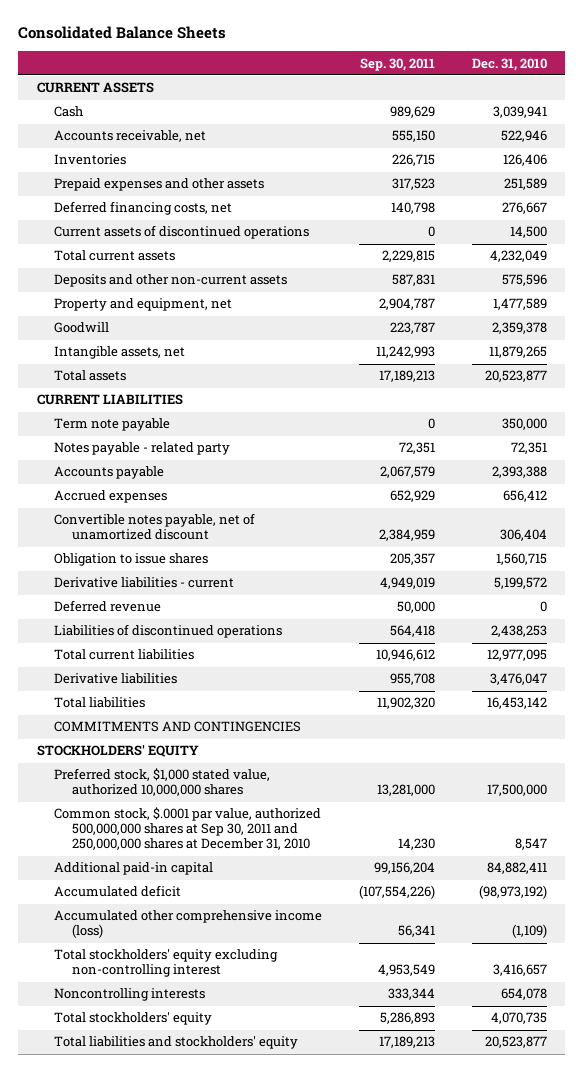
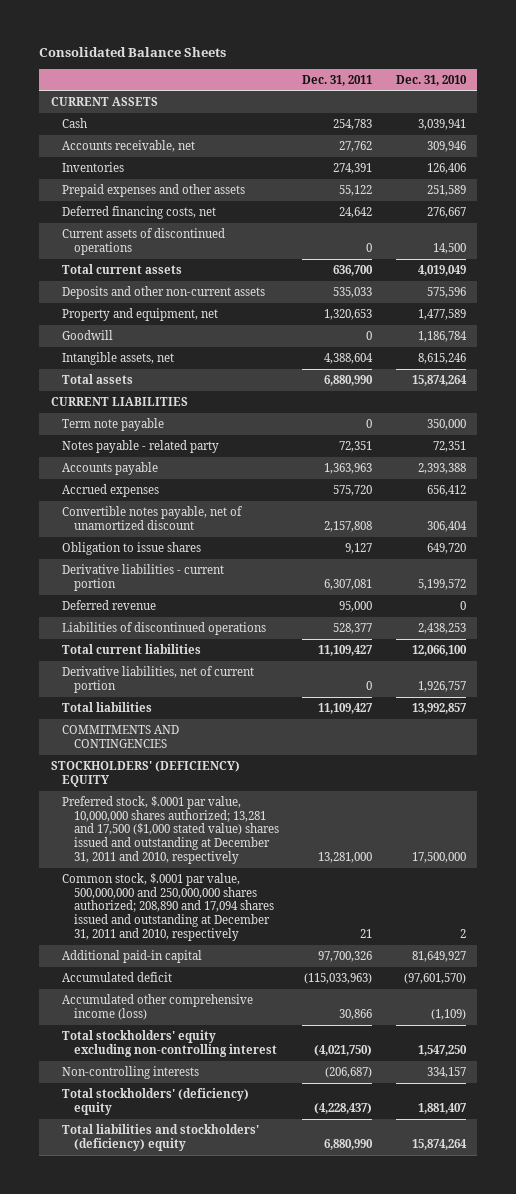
[359,57,435,71] Sep. 30, 2011 -> none
none -> [302,74,373,86] Dec. 31, 2011
[500,130,547,143] 522,946 -> [426,141,466,153] 309,946
[489,250,547,263] 4,232,049 -> [417,265,466,277] 4,019,049
[491,322,547,335] 2,359,378 -> [417,331,467,343] 1,186,784
[488,346,547,359] 11,879,265 -> [417,353,466,365] 8,615,246
[484,370,547,383] 20,523,877 -> [411,375,467,387] 15,874,264
[495,553,547,566] 1,560,715 -> [426,543,466,555] 649,720
[54,577,235,589] Derivative liabilities - current -> [62,564,225,591] Derivative liabilities - current portion
[486,649,547,662] 12,977,095 -> [411,645,467,657] 12,066,100
[54,673,178,685] Derivative liabilities -> [62,666,255,693] Derivative liabilities, net of current portion
[489,673,547,686] 3,476,047 -> [417,680,466,692] 1,926,757
[486,697,547,710] 16,453,142 -> [411,703,467,715] 13,992,857
[36,745,199,758] STOCKHOLDERS' EQUITY -> [50,761,240,787] STOCKHOLDERS' (DEFICIENCY) EQUITY
[54,768,271,797] Preferred stock, $1,000 stated value, authorized 10,000,000 shares -> [62,796,280,864] Preferred stock, $.0001 par value, 10,000,000 shares authorized; 13,281 and 17,500 ($1,000 stated value) shares issued and outstanding at December 31, 2011 and 2010, respectively
[54,807,322,851] Common stock, $.0001 par value, authorized 500,000,000 shares at Sep 30, 2011 and 250,000,000 shares at December 31, 2010 -> [62,873,275,941] Common stock, $.0001 par value, 500,000,000 and 250,000,000 shares authorized; 208,890 and 17,094 shares issued and outstanding at December 31, 2011 and 2010, respectively
[514,838,547,851] 8,547 -> [459,928,466,938] 2
[486,862,547,875] 84,882,411 -> [411,951,466,963] 81,649,927
[478,885,547,900] (98,973,192) -> [403,973,466,985] (97,601,570)
[492,964,547,977] 3,416,657 -> [417,1044,467,1056] 1,547,250
[54,988,206,1002] Noncontrolling interests -> [62,1066,200,1080] Non-controlling interests
[500,988,547,1001] 654,078 -> [426,1067,466,1079] 334,157
[54,1012,213,1026] Total stockholders' equity -> [62,1088,250,1115] Total stockholders' (deficiency) equity
[490,1012,547,1025] 4,070,735 -> [417,1102,467,1114] 1,881,407
[54,1036,299,1050] Total liabilities and stockholders' equity -> [62,1124,260,1151] Total liabilities and stockholders' (deficiency) equity
[484,1036,547,1049] 20,523,877 -> [411,1138,467,1150] 15,874,264

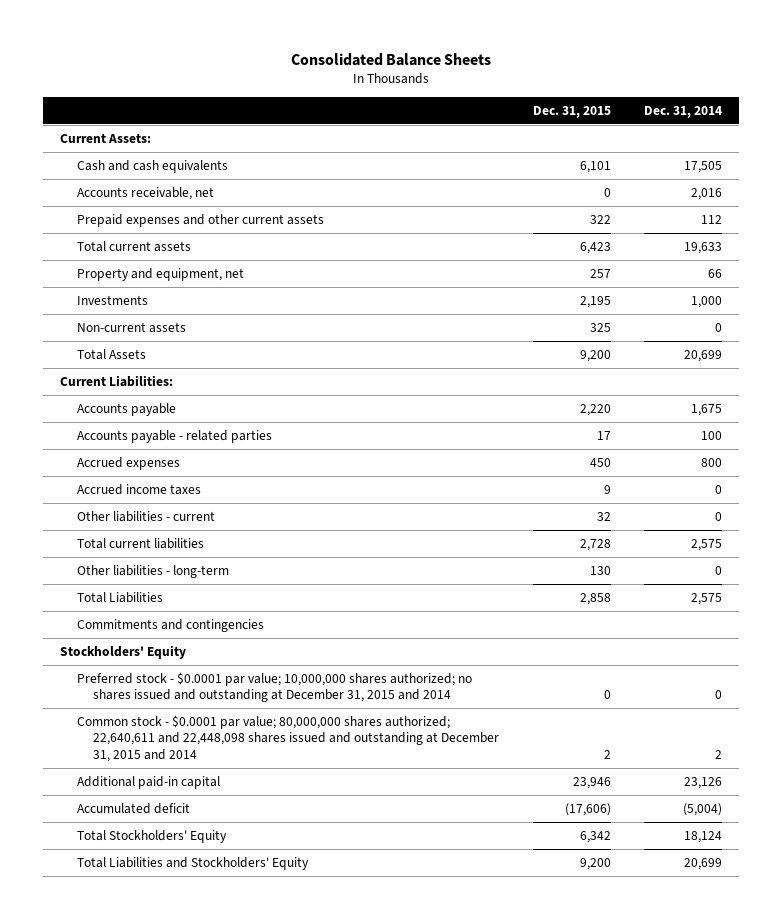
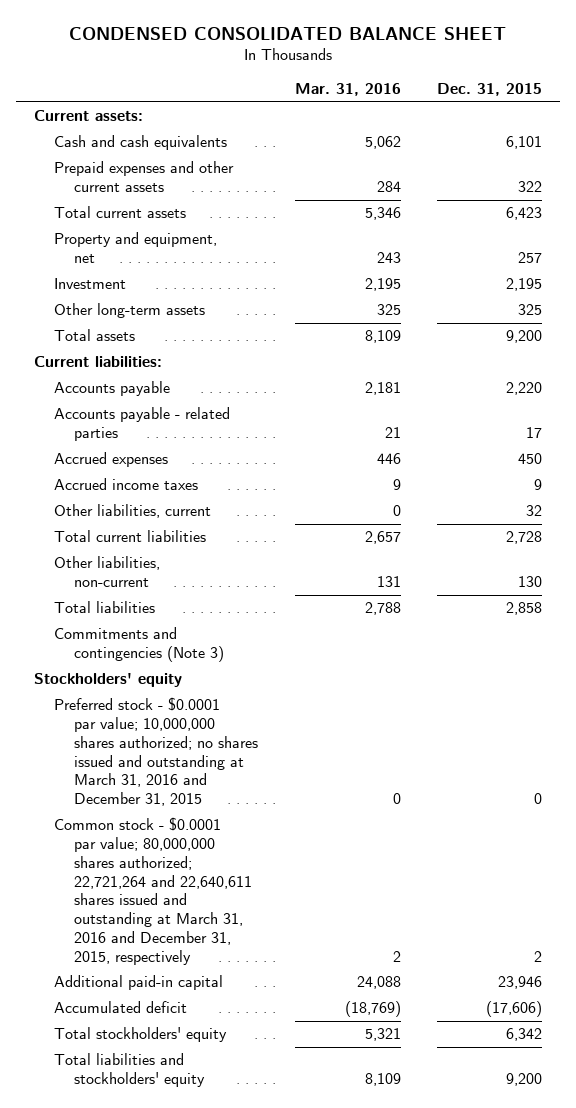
[291,52,492,66] Consolidated Balance Sheets -> [69,26,507,40] CONDENSED CONSOLIDATED BALANCE SHEET
[644,105,723,118] Dec. 31, 2014 -> none
none -> [294,82,401,96] Mar. 31, 2016
[60,132,152,143] Current Assets: -> [33,110,143,122] Current assets:
[76,186,214,200] Accounts receivable, net -> none
[76,294,148,305] Investments -> [54,278,127,290] Investment
[76,321,186,333] Non-current assets -> [54,303,206,319] Other long-term assets
[76,348,146,360] Total Assets -> [54,329,136,342] Total assets
[60,374,174,387] Current Liabilities: -> [33,356,162,368] Current liabilities:
[76,510,215,522] Other liabilities - current -> [54,504,212,519] Other liabilities, current
[76,564,229,578] Other liabilities - long-term -> [54,556,161,588] Other liabilities, non-current
[76,591,163,603] Total Liabilities -> [54,601,156,614] Total liabilities
[76,618,264,632] Commitments and contingencies -> [54,627,225,663] Commitments and contingencies (Note 3)
[60,644,187,659] Stockholders' Equity -> [33,673,182,688] Stockholders' equity
[76,671,472,703] Preferred stock - $0.0001 par value; 10,000,000 shares authorized; no shares issued and outstanding at December 31, 2015 and 2014 -> [54,697,259,807] Preferred stock - $0.0001 par value; 10,000,000 shares authorized; no shares issued and outstanding at March 31, 2016 and December 31, 2015
[76,714,500,762] Common stock - $0.0001 par value; 80,000,000 shares authorized; 22,640,611 and 22,448,098 shares issued and outstanding at December 31, 2015 and 2014 -> [54,817,253,965] Common stock - $0.0001 par value; 80,000,000 shares authorized; 22,721,264 and 22,640,611 shares issued and outstanding at March 31, 2016 and December 31, 2015, respectively
[76,829,227,843] Total Stockholders' Equity -> [54,1027,228,1043] Total stockholders' equity
[76,856,309,870] Total Liabilities and Stockholders' Equity -> [54,1053,206,1088] Total liabilities and stockholders' equity

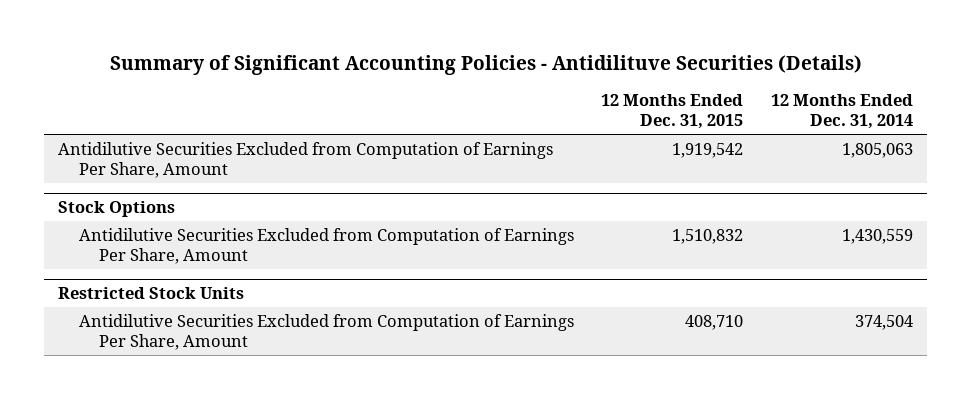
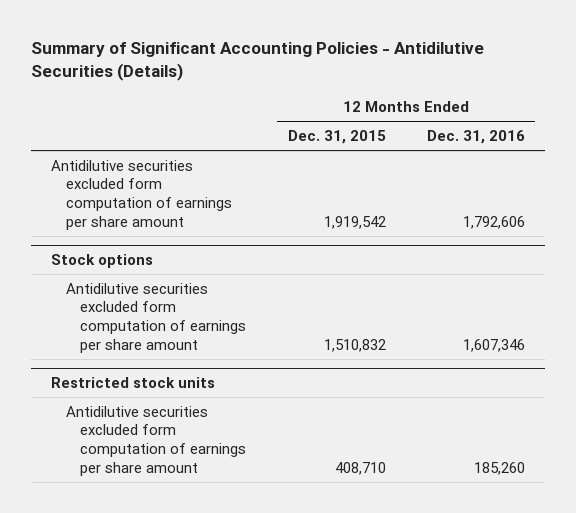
[109,54,862,75] Summary of Significant Accounting Policies - Antidilituve Securities (Details) -> [30,41,484,82] Summary of Significant Accounting Policies - Antidilutive Securities (Details)
[771,94,914,130] 12 Months Ended Dec. 31, 2014 -> none
none -> [426,129,525,144] Dec. 31, 2016
[57,141,553,179] Antidilutive Securities Excluded from Computation of Earnings Per Share, Amount -> [51,159,232,230] Antidilutive securities excluded form computation of earnings per share amount
[57,200,175,217] Stock Options -> [51,254,154,269] Stock options
[78,227,574,265] Antidilutive Securities Excluded from Computation of Earnings Per Share, Amount -> [65,282,247,353] Antidilutive securities excluded form computation of earnings per share amount
[57,286,244,299] Restricted Stock Units -> [51,377,216,389] Restricted stock units
[78,313,574,351] Antidilutive Securities Excluded from Computation of Earnings Per Share, Amount -> [65,405,247,476] Antidilutive securities excluded form computation of earnings per share amount

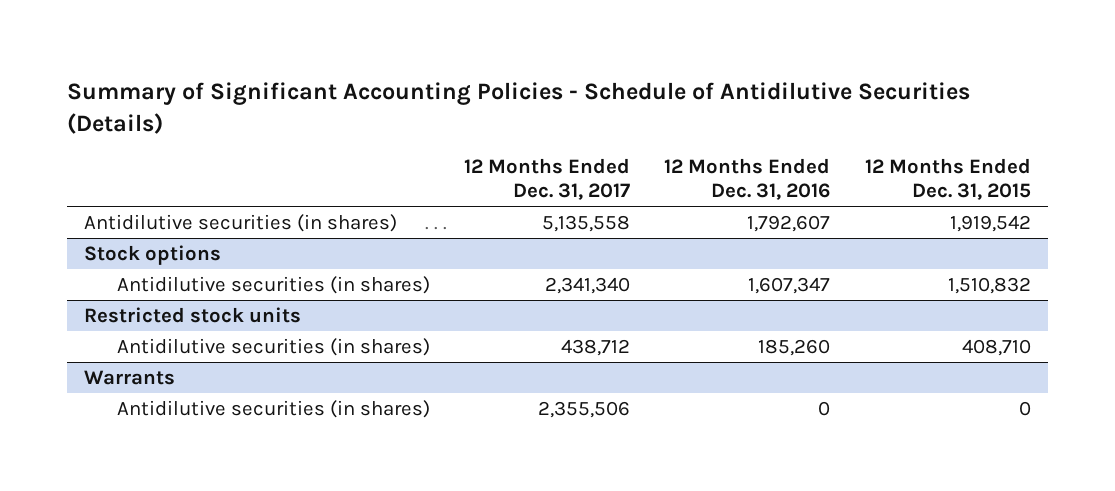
[30,41,484,82] Summary of Significant Accounting Policies - Antidilutive Securities (Details) -> [66,81,970,134] Summary of Significant Accounting Policies - Schedule of Antidilutive Securities (Details)
none -> [464,158,631,200] 12 Months Ended Dec. 31, 2017
[51,159,232,230] Antidilutive securities excluded form computation of earnings per share amount -> none
none -> [84,214,398,233] Antidilutive securities (in shares)
[65,282,247,353] Antidilutive securities excluded form computation of earnings per share amount -> none
none -> [116,276,430,295] Antidilutive securities (in shares)
[65,405,247,476] Antidilutive securities excluded form computation of earnings per share amount -> [116,338,430,357] Antidilutive securities (in shares)
none -> [84,370,176,386] Warrants
none -> [116,400,430,419] Antidilutive securities (in shares)

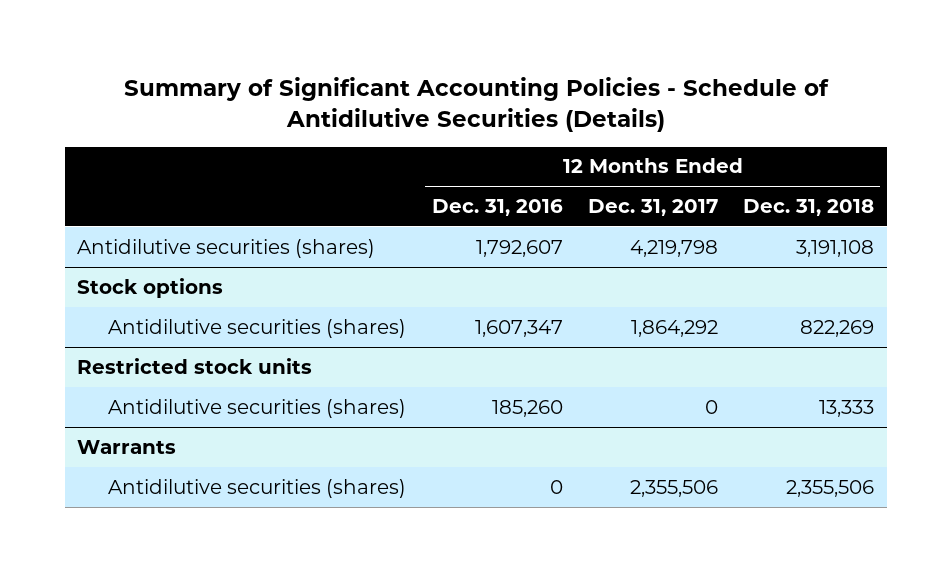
[864,158,1031,200] 12 Months Ended Dec. 31, 2015 -> none
none -> [742,198,874,216] Dec. 31, 2018
[84,214,398,233] Antidilutive securities (in shares) -> [77,238,376,258] Antidilutive securities (shares)
[542,215,631,233] 5,135,558 -> [629,239,718,257] 4,219,798
[116,276,430,295] Antidilutive securities (in shares) -> [108,318,407,338] Antidilutive securities (shares)
[545,277,631,295] 2,341,340 -> [630,319,718,337] 1,864,292
[116,338,430,357] Antidilutive securities (in shares) -> [108,398,407,418] Antidilutive securities (shares)
[561,339,631,357] 438,712 -> [704,399,718,414] 0
[116,400,430,419] Antidilutive securities (in shares) -> [108,478,407,498] Antidilutive securities (shares)

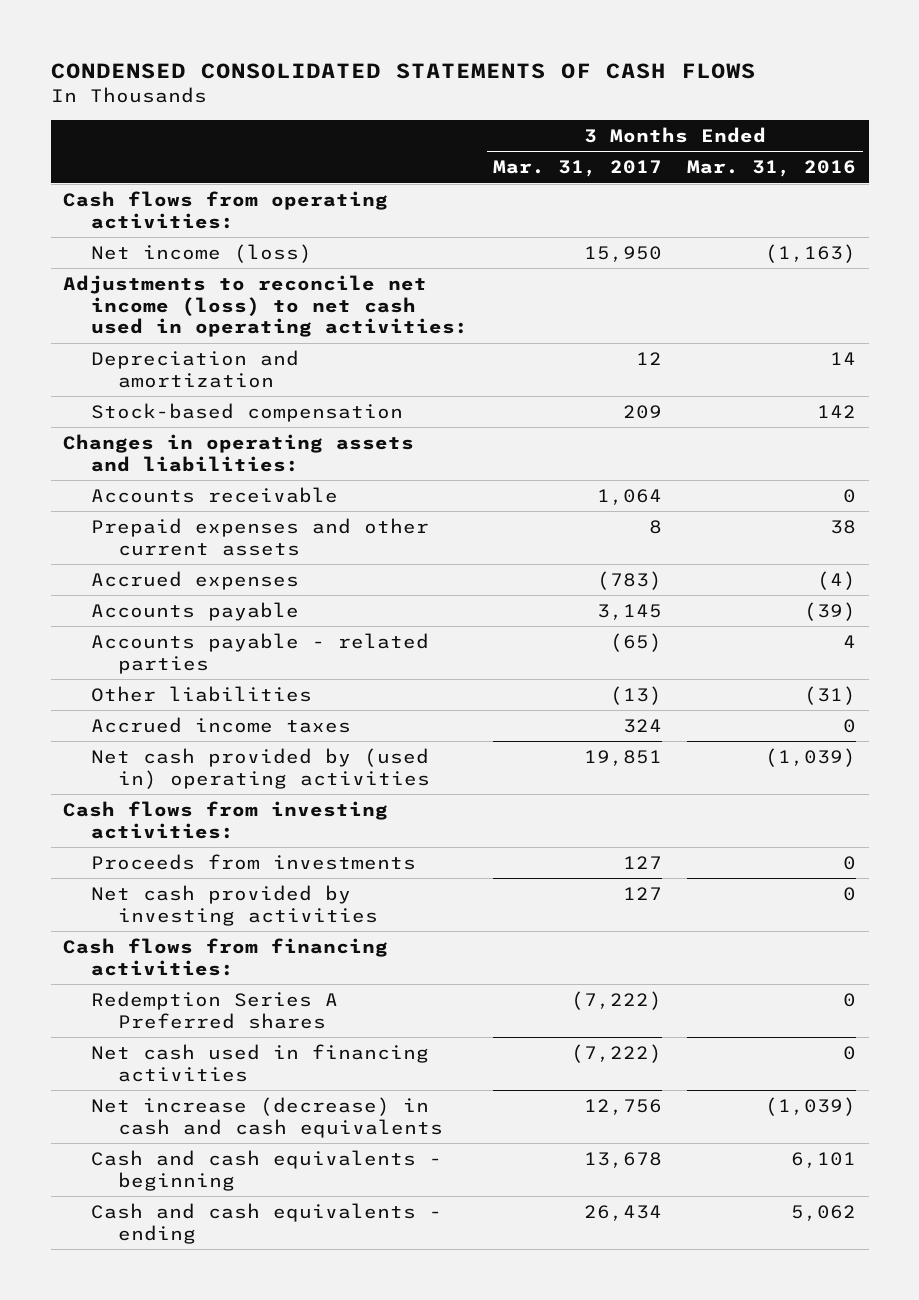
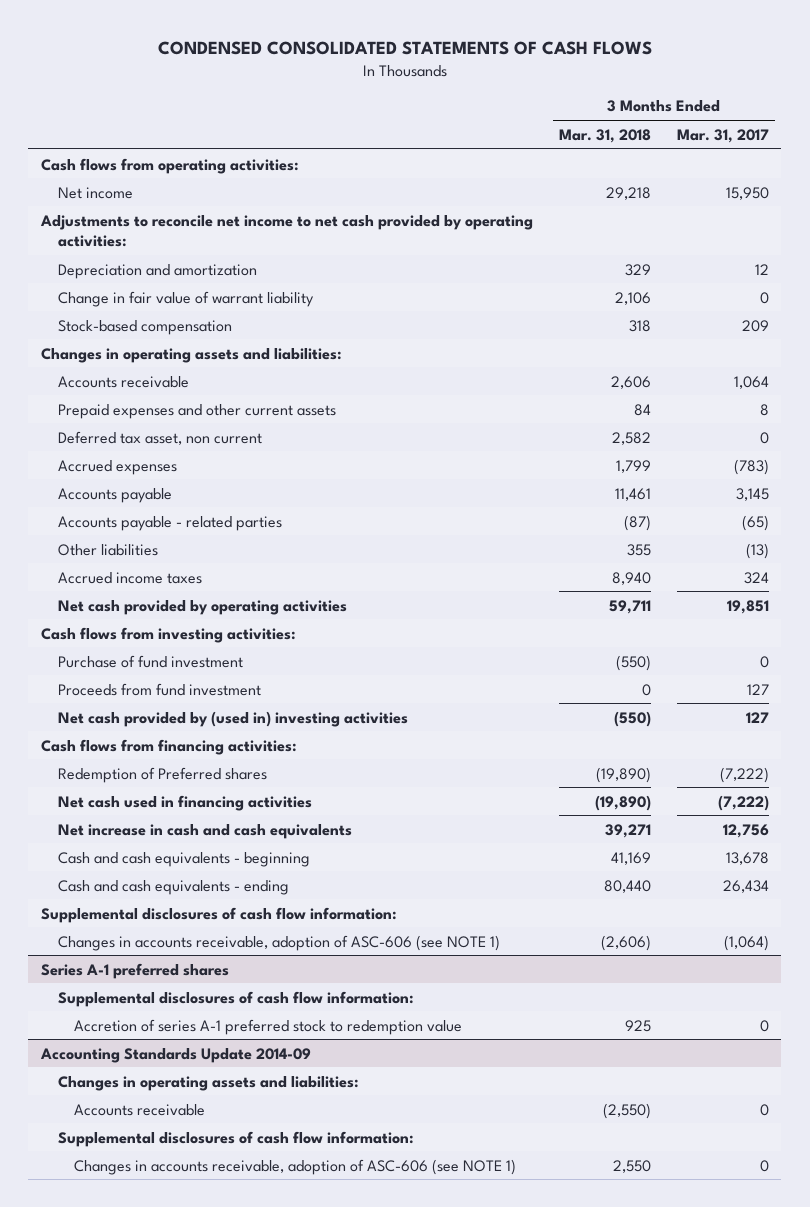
[687,160,857,178] Mar. 31, 2016 -> none
none -> [558,128,651,143] Mar. 31, 2018
[90,243,312,263] Net income (loss) -> [57,186,133,199] Net income
[63,274,468,338] Adjustments to reconcile net income (loss) to net cash used in operating activities: -> [40,214,534,247] Adjustments to reconcile net income to net cash provided by operating activities:
none -> [57,290,314,307] Change in fair value of warrant liability
none -> [57,430,262,445] Deferred tax asset, non current
[90,747,430,789] Net cash provided by (used in) operating activities -> [57,599,347,615] Net cash provided by operating activities
none -> [57,654,243,668] Purchase of fund investment
[90,853,416,870] Proceeds from investments -> [57,682,261,696] Proceeds from fund investment
[90,884,378,926] Net cash provided by investing activities -> [57,710,408,727] Net cash provided by (used in) investing activities
[90,990,338,1029] Redemption Series A Preferred shares -> [57,766,267,783] Redemption of Preferred shares
[90,1096,443,1138] Net increase (decrease) in cash and cash equivalents -> [57,823,352,839] Net increase in cash and cash equivalents
none -> [41,906,398,923] Supplemental disclosures of cash flow information:
none -> [57,934,500,951] Changes in accounts receivable, adoption of ASC-606 (see NOTE 1)
none -> [41,962,230,979] Series A-1 preferred shares
none -> [57,990,414,1007] Supplemental disclosures of cash flow information:
none -> [74,1018,463,1035] Accretion of series A-1 preferred stock to redemption value
none -> [40,1047,312,1063] Accounting Standards Update 2014-09
none -> [57,1075,359,1091] Changes in operating assets and liabilities:
none -> [74,1103,206,1116] Accounts receivable
none -> [57,1130,414,1147] Supplemental disclosures of cash flow information:
none -> [74,1158,517,1175] Changes in accounts receivable, adoption of ASC-606 (see NOTE 1)

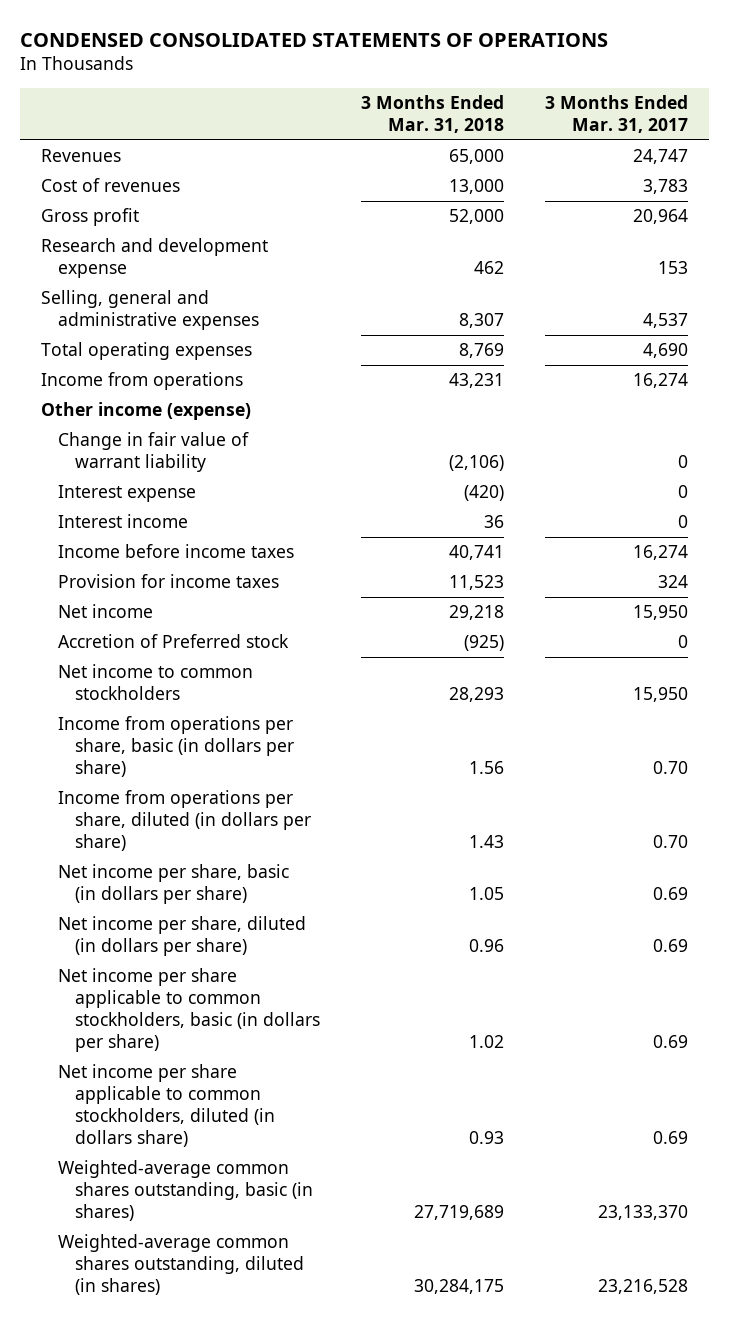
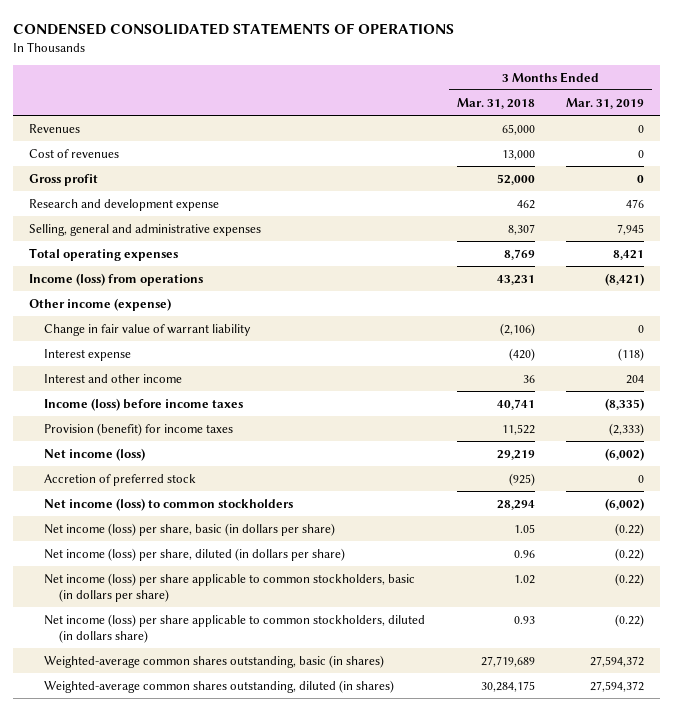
[545,95,689,134] 3 Months Ended Mar. 31, 2017 -> none
none -> [566,97,645,109] Mar. 31, 2019
[40,372,243,391] Income from operations -> [29,272,204,286] Income (loss) from operations
[57,716,294,778] Income from operations per share, basic (in dollars per share) -> none
[57,790,311,852] Income from operations per share, diluted (in dollars per share) -> none
[57,514,188,529] Interest income -> [43,373,182,383] Interest and other income
[57,544,294,559] Income before income taxes -> [43,397,243,411] Income (loss) before income taxes
[57,574,279,589] Provision for income taxes -> [43,422,233,436] Provision (benefit) for income taxes
[448,575,504,591] 11,523 -> [501,423,535,435] 11,522
[57,604,153,619] Net income -> [43,447,145,461] Net income (loss)
[448,605,504,621] 29,218 -> [496,449,535,460] 29,219
[57,634,289,649] Accretion of Preferred stock -> [43,473,196,486] Accretion of preferred stock
[57,664,253,701] Net income to common stockholders -> [43,497,293,511] Net income (loss) to common stockholders
[448,687,504,703] 28,293 -> [496,499,535,510] 28,294
[57,864,289,905] Net income per share, basic (in dollars per share) -> [43,522,335,536] Net income (loss) per share, basic (in dollars per share)
[57,916,306,957] Net income per share, diluted (in dollars per share) -> [43,547,345,561] Net income (loss) per share, diluted (in dollars per share)
[57,968,320,1053] Net income per share applicable to common stockholders, basic (in dollars per share) -> [43,572,415,603] Net income (loss) per share applicable to common stockholders, basic (in dollars per share)
[57,1064,275,1148] Net income per share applicable to common stockholders, diluted (in dollars share) -> [43,613,425,644] Net income (loss) per share applicable to common stockholders, diluted (in dollars share)

